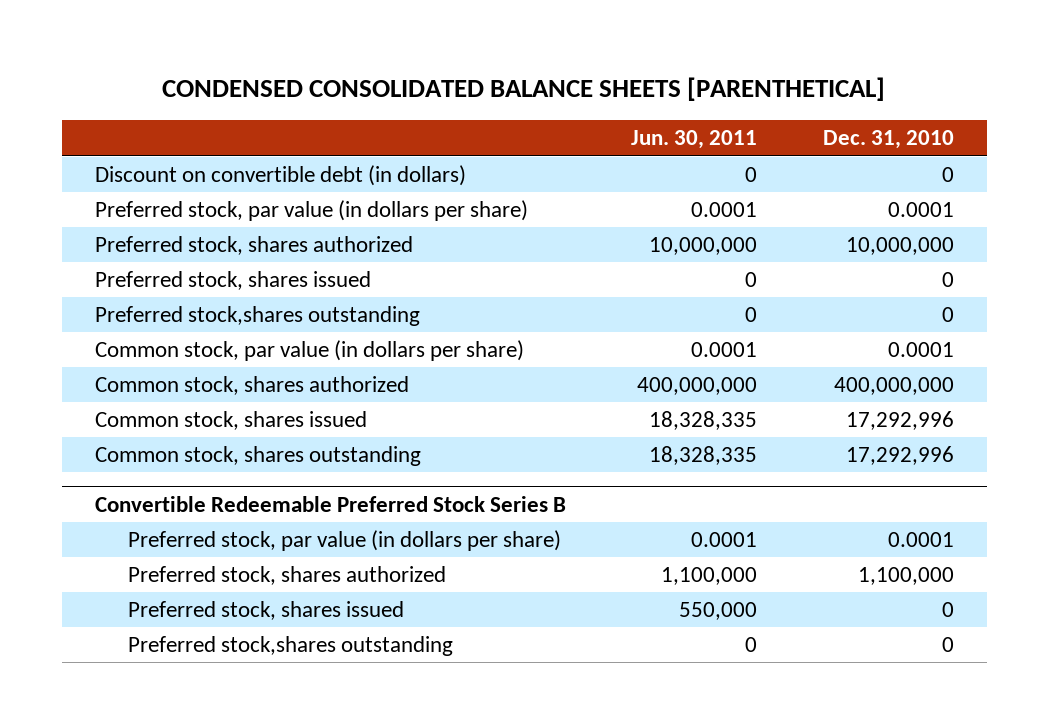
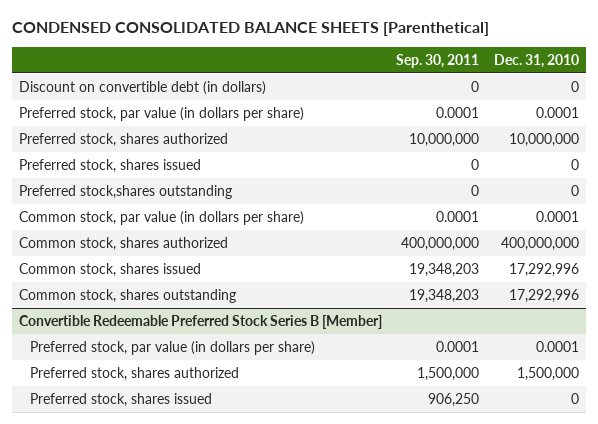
[162,77,886,102] CONDENSED CONSOLIDATED BALANCE SHEETS [PARENTHETICAL] -> [12,22,490,37] CONDENSED CONSOLIDATED BALANCE SHEETS [Parenthetical]
[631,130,758,150] Jun. 30, 2011 -> none
none -> [396,53,480,68] Sep. 30, 2011
[94,495,566,512] Convertible Redeemable Preferred Stock Series B -> [19,314,383,329] Convertible Redeemable Preferred Stock Series B [Member]
[857,567,954,586] 1,100,000 -> [516,366,579,381] 1,500,000
[128,636,454,657] Preferred stock,shares outstanding -> none

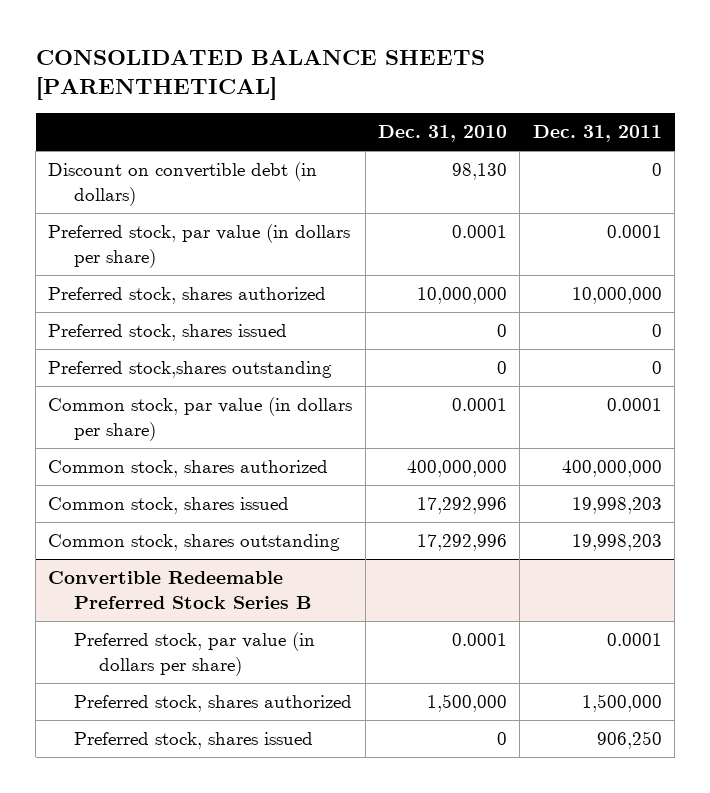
[12,22,490,37] CONDENSED CONSOLIDATED BALANCE SHEETS [Parenthetical] -> [35,49,485,101] CONSOLIDATED BALANCE SHEETS [PARENTHETICAL]
[396,53,480,68] Sep. 30, 2011 -> none
none -> [532,125,662,143] Dec. 31, 2011
[570,80,579,92] 0 -> [452,163,508,181] 98,130
[19,314,383,329] Convertible Redeemable Preferred Stock Series B [Member] -> [48,571,312,609] Convertible Redeemable Preferred Stock Series B

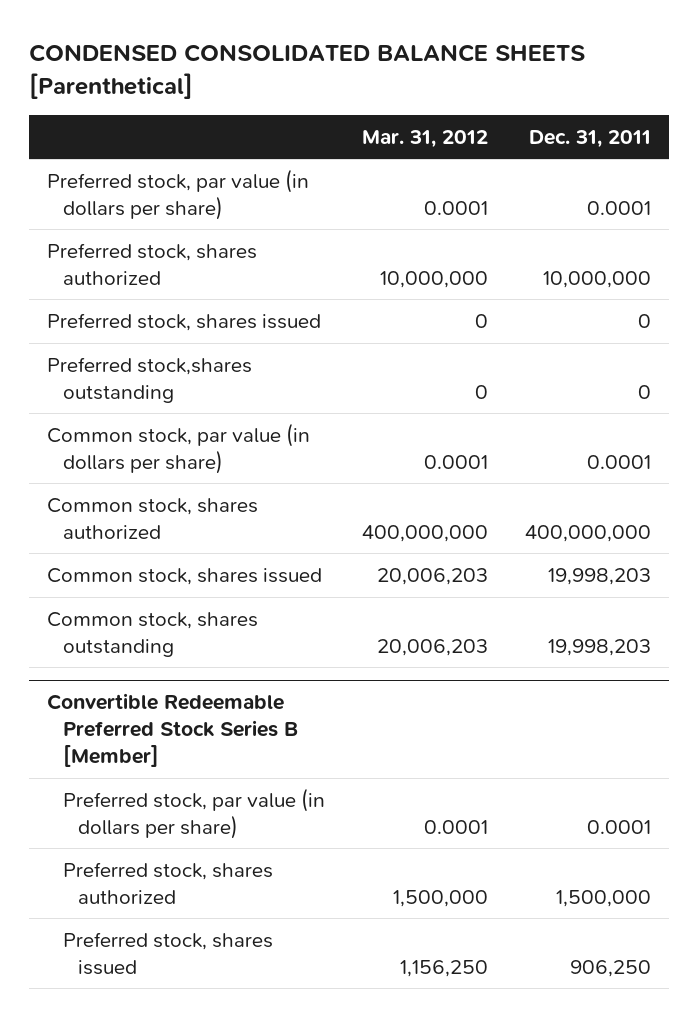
[35,49,485,101] CONSOLIDATED BALANCE SHEETS [PARENTHETICAL] -> [28,44,585,99] CONDENSED CONSOLIDATED BALANCE SHEETS [Parenthetical]
[378,125,508,143] Dec. 31, 2010 -> none
none -> [361,129,488,148] Mar. 31, 2012
[48,162,318,206] Discount on convertible debt (in dollars) -> none
[48,571,312,609] Convertible Redeemable Preferred Stock Series B -> [47,693,298,767] Convertible Redeemable Preferred Stock Series B [Member]

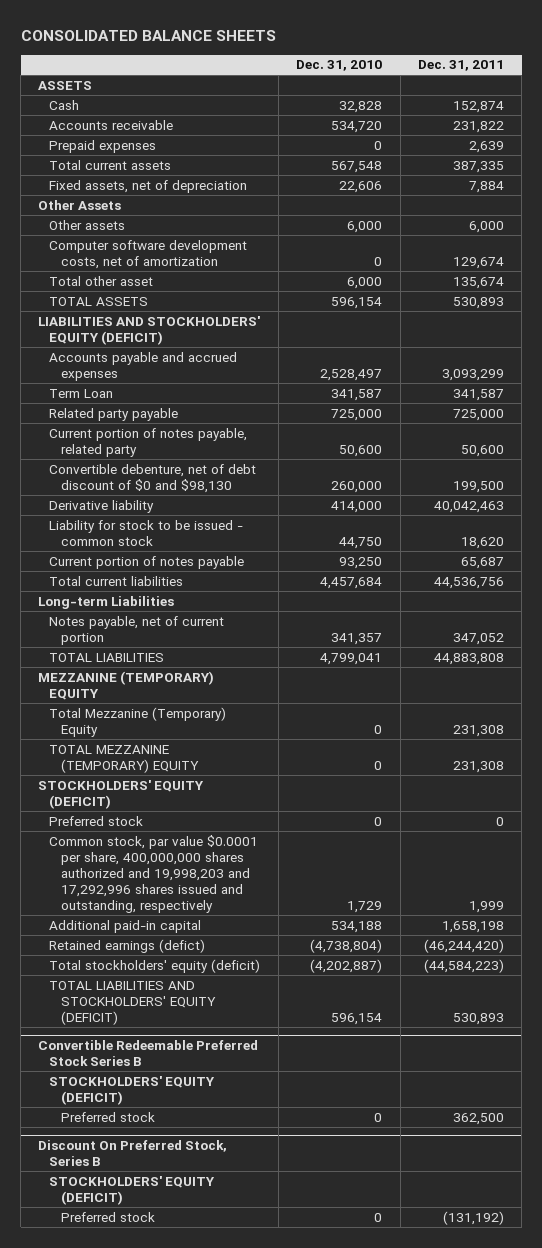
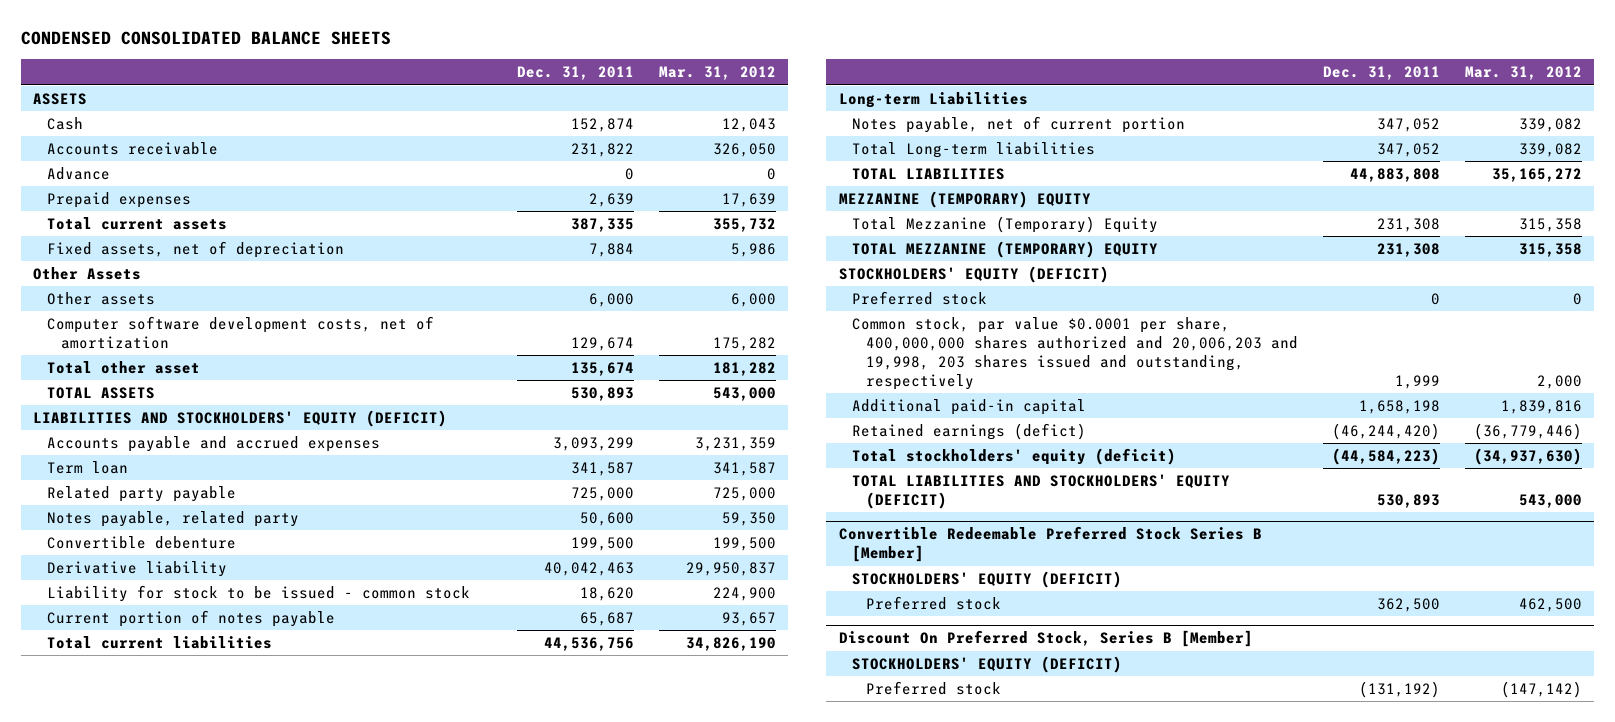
[20,30,276,42] CONSOLIDATED BALANCE SHEETS -> [20,31,391,46] CONDENSED CONSOLIDATED BALANCE SHEETS
[296,60,383,72] Dec. 31, 2010 -> none
none -> [659,66,777,81] Mar. 31, 2012
none -> [46,166,110,180] Advance
[49,388,114,398] Term Loan -> [46,460,128,474] Term loan
[49,427,248,457] Current portion of notes payable, related party -> [46,510,299,527] Notes payable, related party
[49,463,257,493] Convertible debenture, net of debt discount of $0 and $98,130 -> [46,535,236,549] Convertible debenture
none -> [852,141,1096,158] Total Long-term liabilities
[49,834,259,914] Common stock, par value $0.0001 per share, 400,000,000 shares authorized and 19,998,203 and 17,292,996 shares issued and outstanding, respectively -> [852,316,1299,390] Common stock, par value $0.0001 per share, 400,000,000 shares authorized and 20,006,203 and 19,998, 203 shares issued and outstanding, respectively
[38,1039,259,1066] Convertible Redeemable Preferred Stock Series B -> [838,526,1262,563] Convertible Redeemable Preferred Stock Series B [Member]
[38,1139,228,1166] Discount On Preferred Stock, Series B -> [838,630,1253,648] Discount On Preferred Stock, Series B [Member]

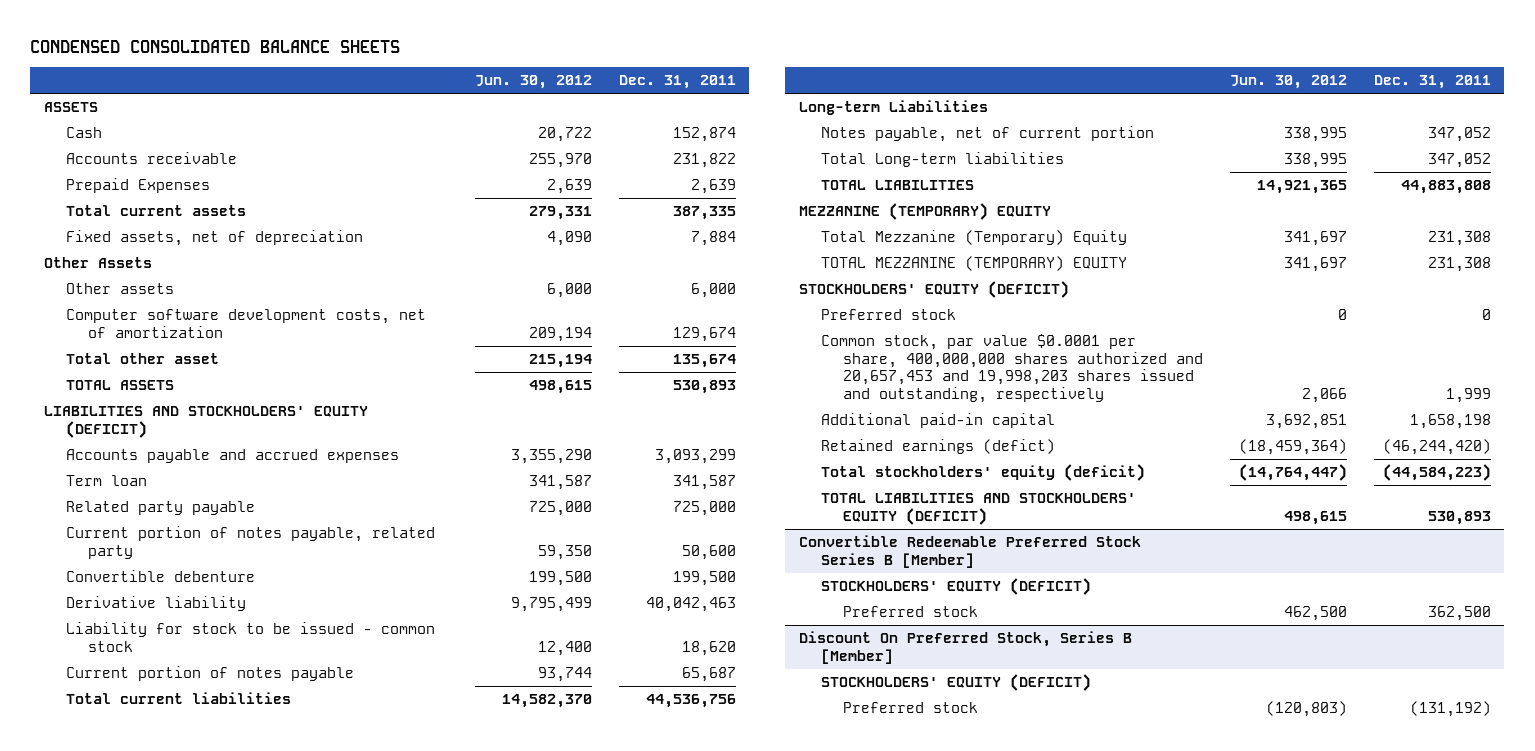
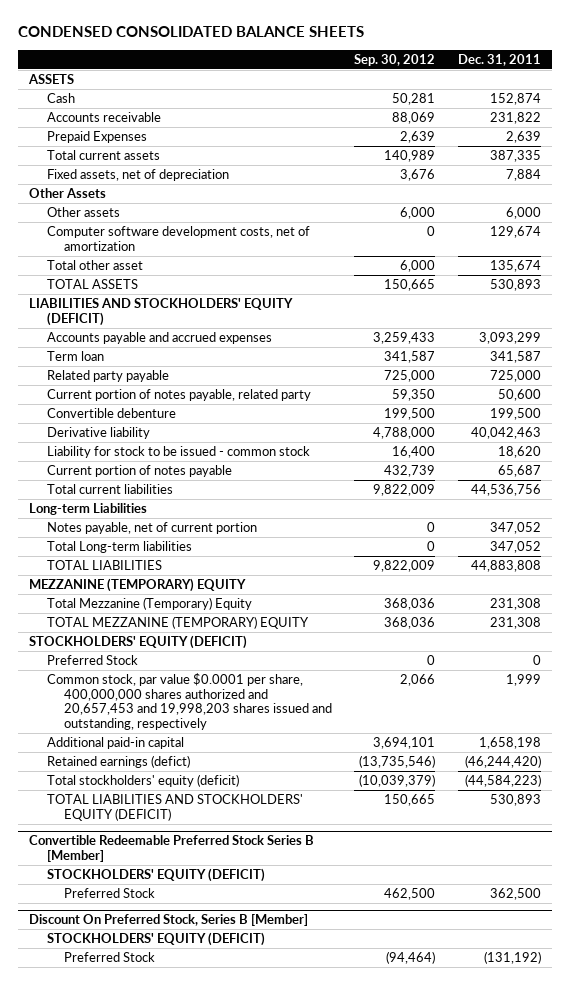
[475,75,593,90] Jun. 30, 2012 -> none
none -> [354,53,436,66] Sep. 30, 2012
[821,309,957,321] Preferred stock -> [46,655,138,666] Preferred Stock
[843,606,979,618] Preferred stock -> [63,888,155,899] Preferred Stock
[843,702,979,714] Preferred stock -> [63,952,155,963] Preferred Stock

